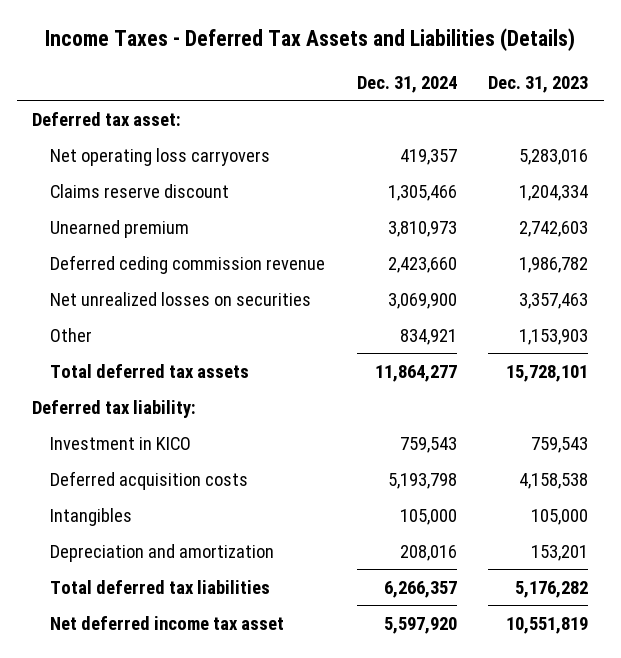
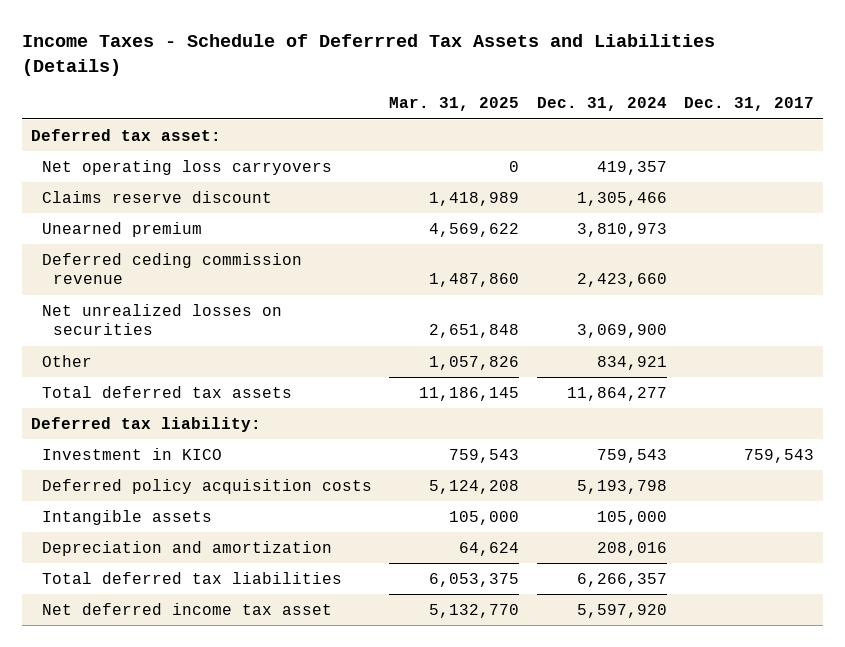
[45,27,576,51] Income Taxes - Deferred Tax Assets and Liabilities (Details) -> [22,33,716,76] Income Taxes - Schedule of Deferrred Tax Assets and Liabilities (Details)
[488,75,589,93] Dec. 31, 2023 -> none
none -> [389,97,520,112] Mar. 31, 2025
none -> [684,97,815,112] Dec. 31, 2017
[50,470,249,490] Deferred acquisition costs -> [42,478,373,494] Deferred policy acquisition costs
[50,507,133,526] Intangibles -> [42,509,213,525] Intangible assets

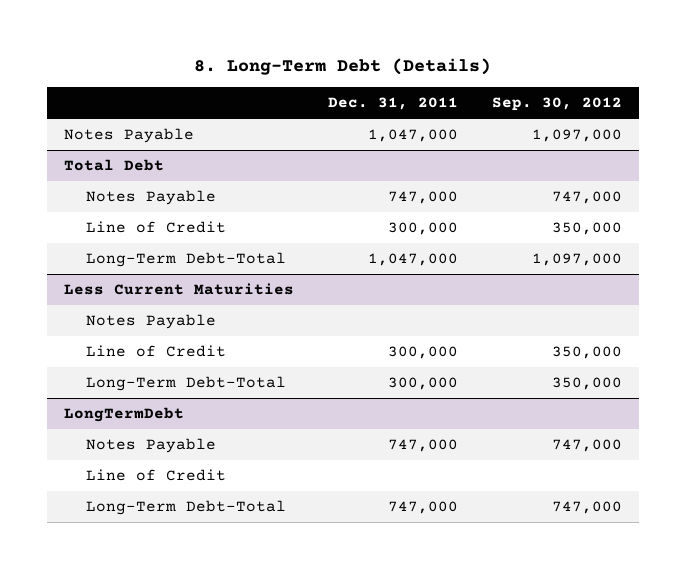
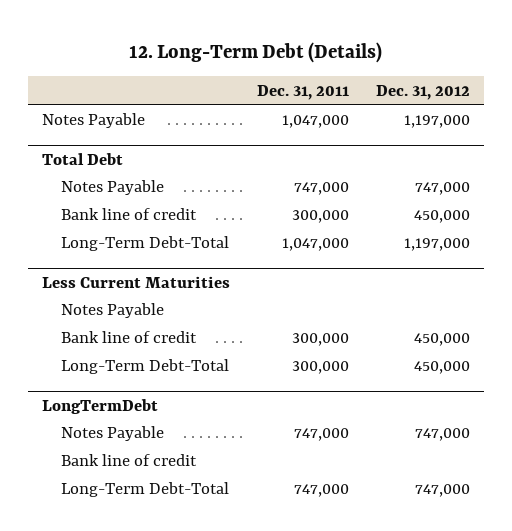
[193,58,491,76] 8. Long-Term Debt (Details) -> [129,41,383,63] 12. Long-Term Debt (Details)
[491,97,622,112] Sep. 30, 2012 -> none
none -> [376,84,471,100] Dec. 31, 2012
[86,220,227,233] Line of Credit -> [61,208,198,221] Bank line of credit
[86,344,227,357] Line of Credit -> [61,331,198,344] Bank line of credit
[86,468,227,481] Line of Credit -> [61,454,198,467] Bank line of credit

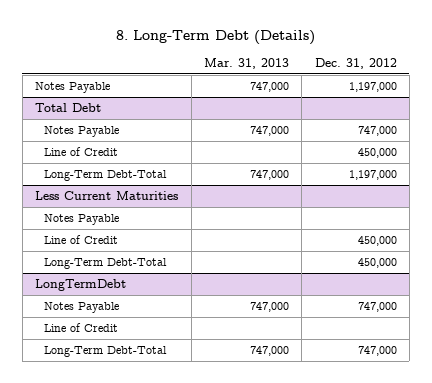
[129,41,383,63] 12. Long-Term Debt (Details) -> [115,30,315,46] 8. Long-Term Debt (Details)
[257,84,350,100] Dec. 31, 2011 -> none
none -> [203,58,289,70] Mar. 31, 2013
[61,208,198,221] Bank line of credit -> [43,146,118,156] Line of Credit
[61,331,198,344] Bank line of credit -> [43,234,118,244] Line of Credit
[61,454,198,467] Bank line of credit -> [43,322,118,332] Line of Credit

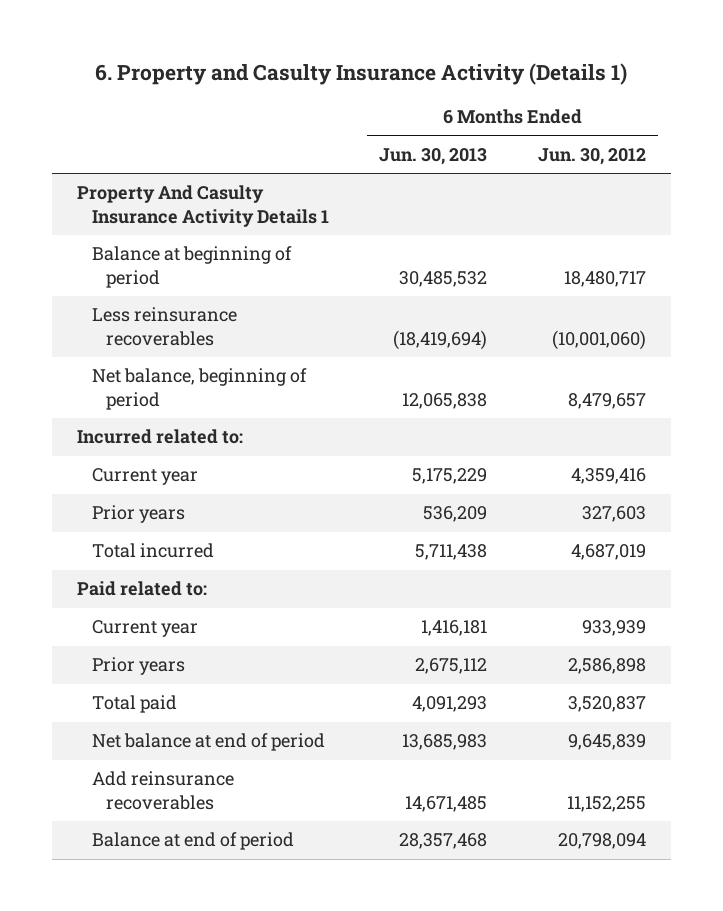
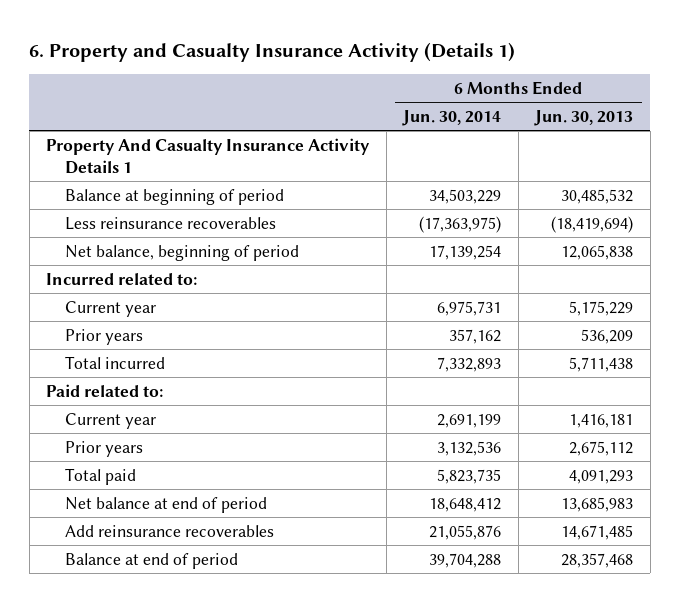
[95,62,628,85] 6. Property and Casulty Insurance Activity (Details 1) -> [29,41,516,62] 6. Property and Casualty Insurance Activity (Details 1)
[537,148,646,166] Jun. 30, 2012 -> none
none -> [402,110,502,127] Jun. 30, 2014
[76,185,329,227] Property And Casulty Insurance Activity Details 1 -> [46,137,371,174] Property And Casualty Insurance Activity Details 1

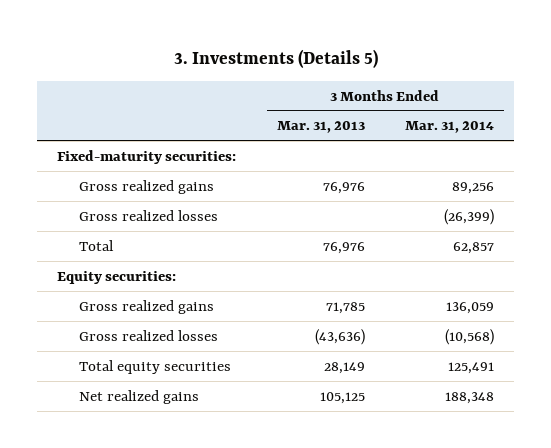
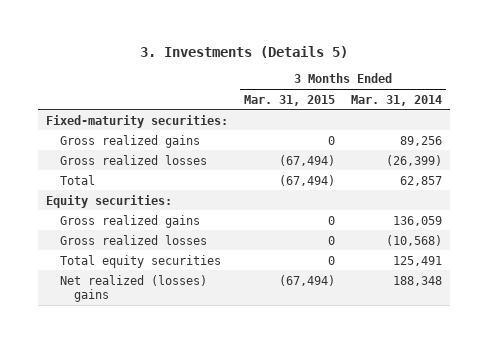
[276,121,365,134] Mar. 31, 2013 -> none
none -> [243,94,335,106] Mar. 31, 2015
[78,389,199,404] Net realized gains -> [60,274,208,303] Net realized (losses) gains

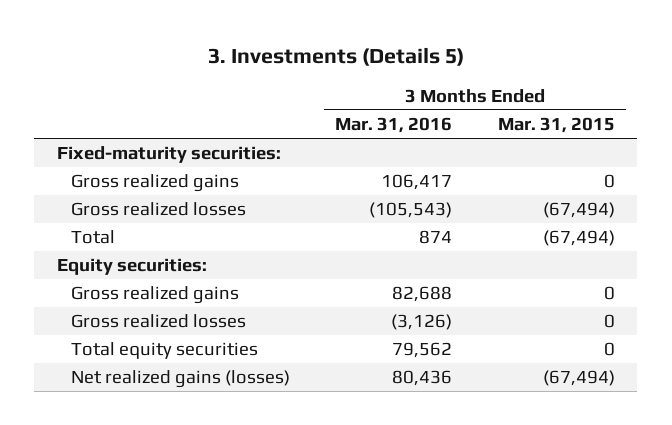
[350,94,442,106] Mar. 31, 2014 -> none
none -> [335,117,453,134] Mar. 31, 2016
[60,274,208,303] Net realized (losses) gains -> [70,370,290,389] Net realized gains (losses)

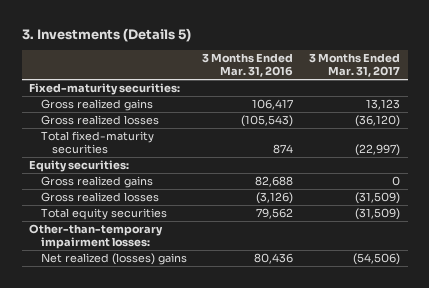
[497,117,615,134] Mar. 31, 2015 -> none
none -> [308,53,400,78] 3 Months Ended Mar. 31, 2017
[70,230,115,245] Total -> [40,131,154,155] Total fixed-maturity securities
none -> [29,224,164,250] Other-than-temporary impairment losses:
[70,370,290,389] Net realized gains (losses) -> [40,253,187,266] Net realized (losses) gains

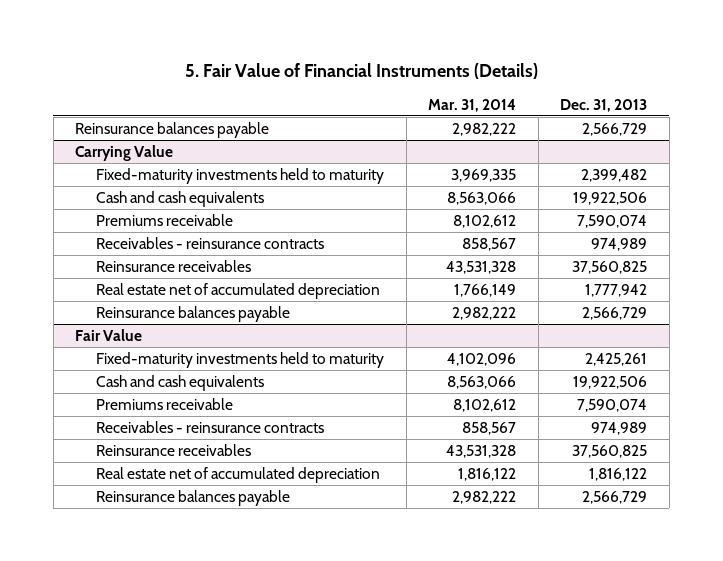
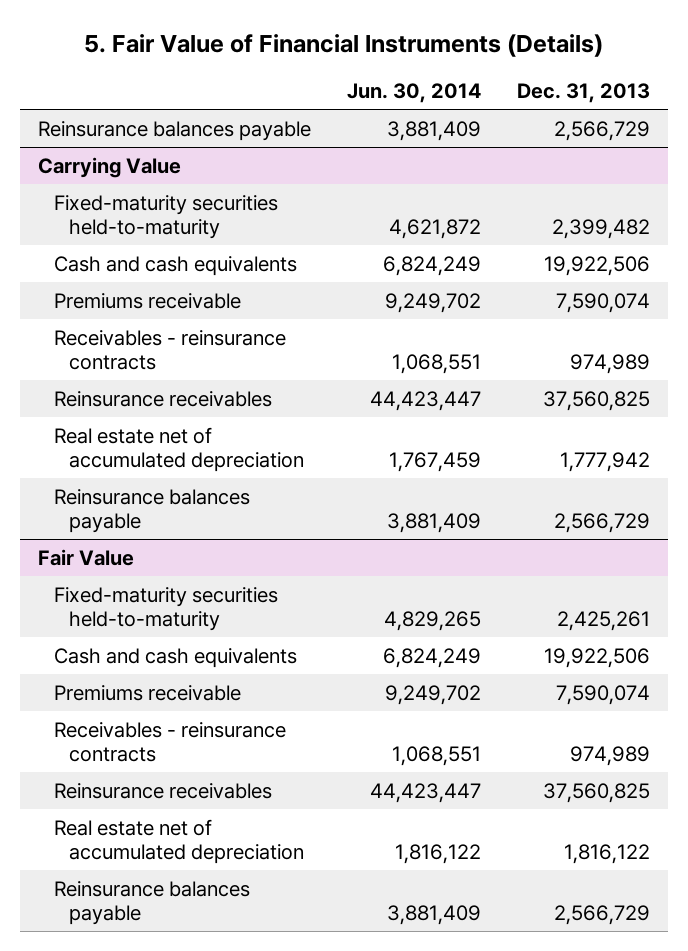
[428,98,517,112] Mar. 31, 2014 -> none
none -> [346,83,481,104] Jun. 30, 2014
[96,167,385,184] Fixed-maturity investments held to maturity -> [53,194,278,240] Fixed-maturity securities held-to-maturity
[96,351,385,368] Fixed-maturity investments held to maturity -> [53,586,278,632] Fixed-maturity securities held-to-maturity

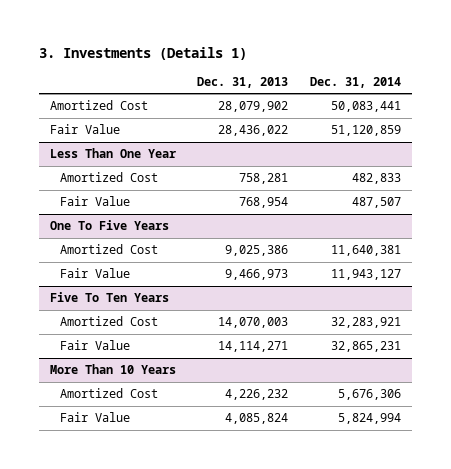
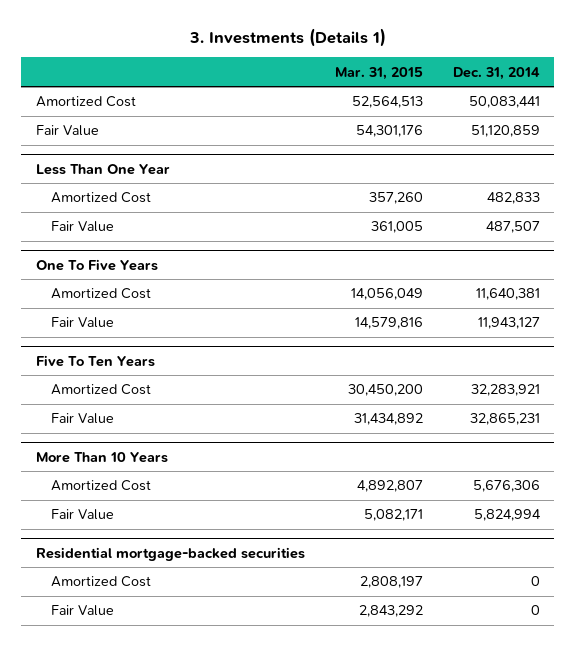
[197,76,289,88] Dec. 31, 2013 -> none
none -> [334,66,423,80] Mar. 31, 2015
none -> [35,546,305,561] Residential mortgage-backed securities
none -> [51,576,152,588] Amortized Cost
none -> [51,605,115,617] Fair Value

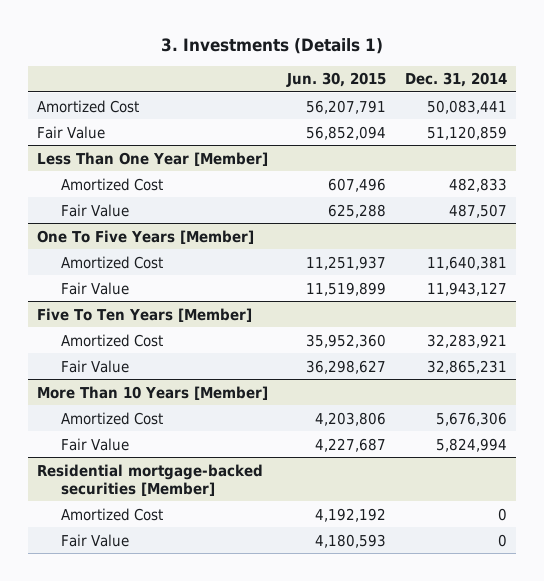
[334,66,423,80] Mar. 31, 2015 -> none
none -> [286,72,387,88] Jun. 30, 2015
[35,163,170,175] Less Than One Year -> [37,151,269,166] Less Than One Year [Member]
[35,258,158,271] One To Five Years -> [37,229,255,244] One To Five Years [Member]
[35,354,155,367] Five To Ten Years -> [37,307,253,322] Five To Ten Years [Member]
[35,451,168,463] More Than 10 Years -> [37,385,269,400] More Than 10 Years [Member]
[35,546,305,561] Residential mortgage-backed securities -> [37,463,264,496] Residential mortgage-backed securities [Member]

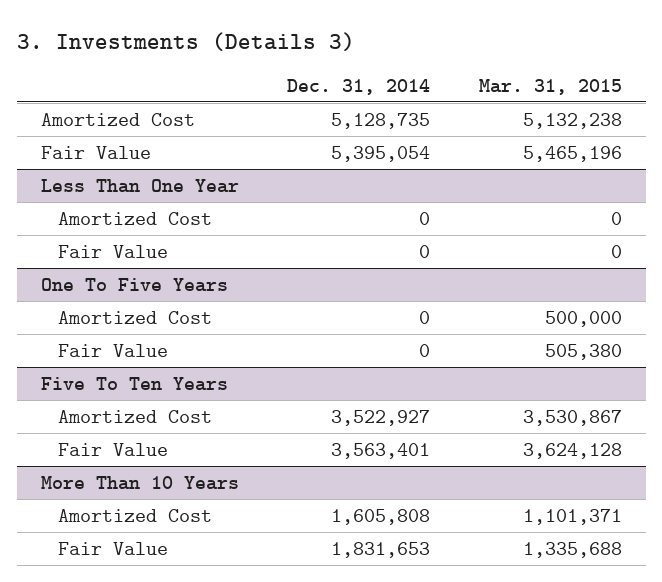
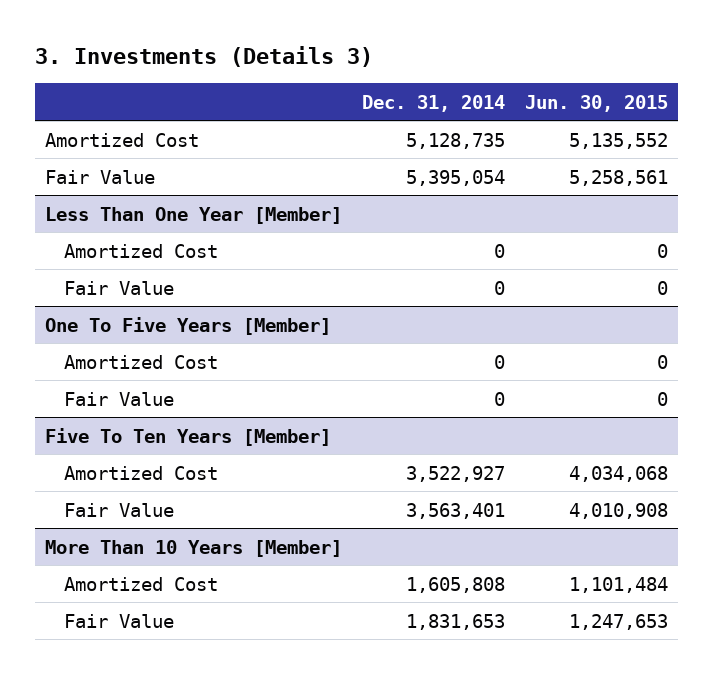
[478,78,622,95] Mar. 31, 2015 -> none
none -> [525,94,669,112] Jun. 30, 2015
[40,178,239,193] Less Than One Year -> [44,206,342,224] Less Than One Year [Member]
[40,277,228,292] One To Five Years -> [44,316,331,335] One To Five Years [Member]
[40,376,228,391] Five To Ten Years -> [44,427,331,446] Five To Ten Years [Member]
[40,475,239,490] More Than 10 Years -> [44,539,342,557] More Than 10 Years [Member]

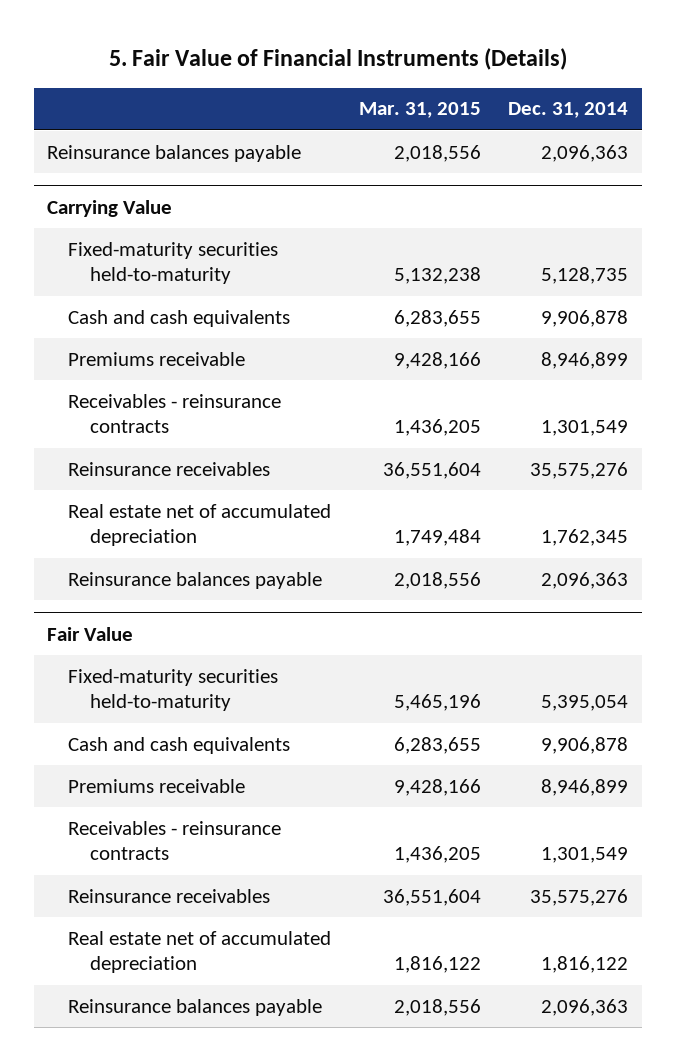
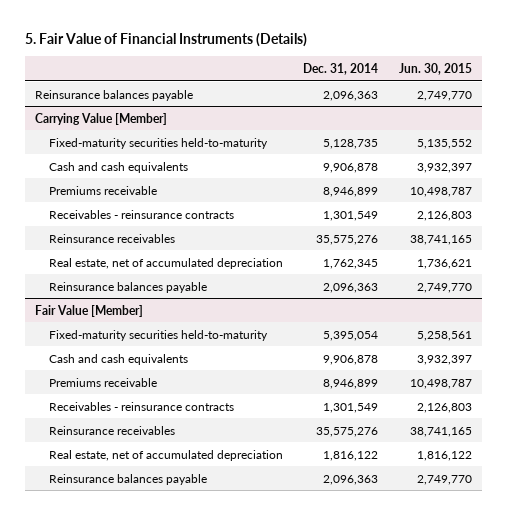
[358,102,481,119] Mar. 31, 2015 -> none
none -> [398,62,472,75] Jun. 30, 2015
[47,199,173,217] Carrying Value -> [35,112,168,125] Carrying Value [Member]
[68,503,332,547] Real estate net of accumulated depreciation -> [48,257,283,269] Real estate, net of accumulated depreciation
[47,626,134,641] Fair Value -> [35,304,144,317] Fair Value [Member]
[68,930,332,974] Real estate net of accumulated depreciation -> [48,449,283,461] Real estate, net of accumulated depreciation

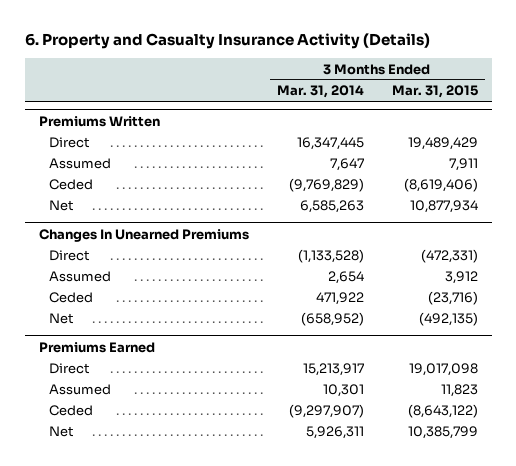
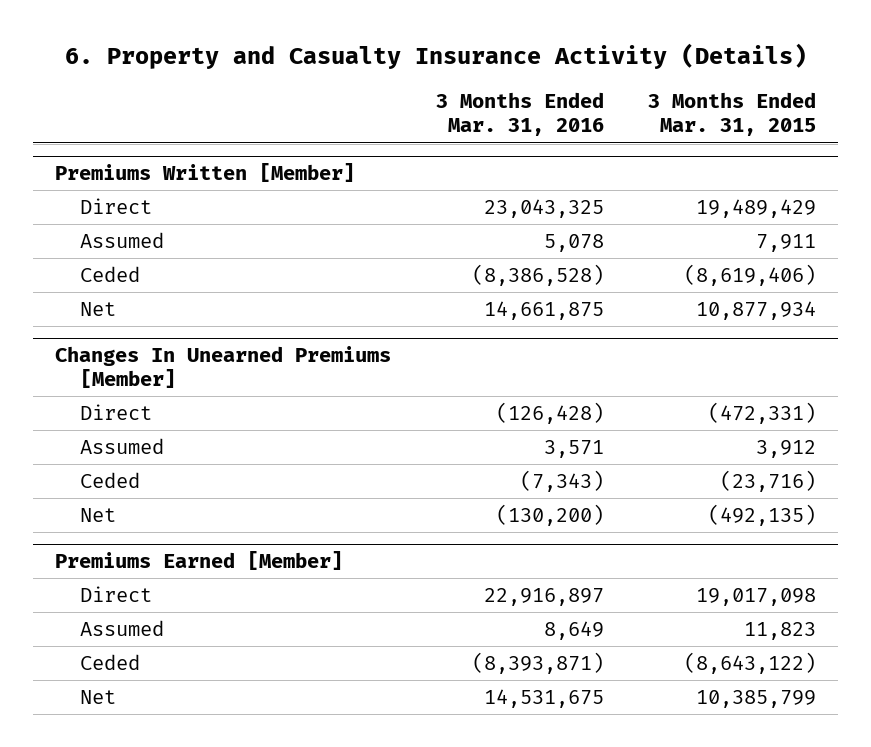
[276,85,364,99] Mar. 31, 2014 -> none
none -> [435,92,604,137] 3 Months Ended Mar. 31, 2016
[38,115,160,127] Premiums Written -> [55,163,356,183] Premiums Written [Member]
[38,228,249,242] Changes In Unearned Premiums -> [55,346,392,389] Changes In Unearned Premiums [Member]
[38,341,155,353] Premiums Earned -> [55,551,344,571] Premiums Earned [Member]

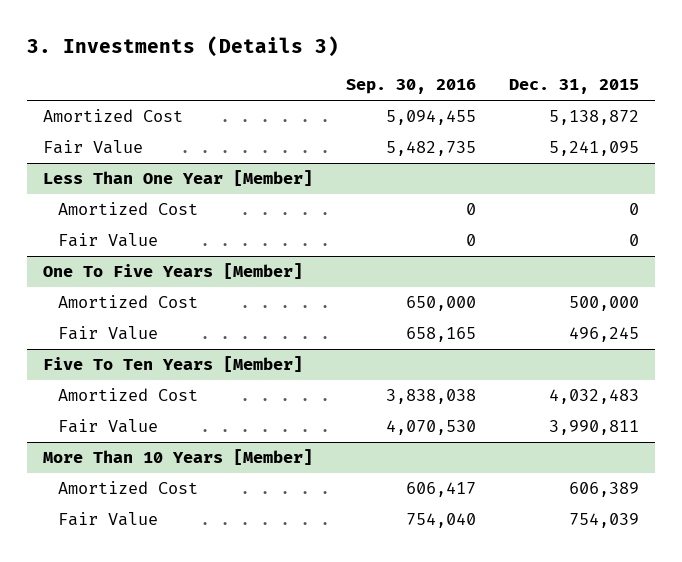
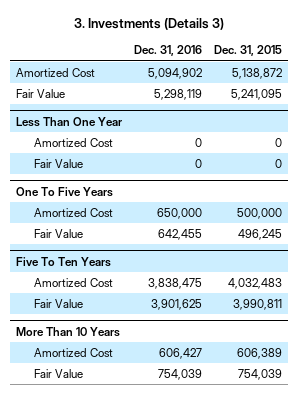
[345,79,476,95] Sep. 30, 2016 -> none
none -> [133,45,202,57] Dec. 31, 2016
[43,170,314,187] Less Than One Year [Member] -> [16,116,123,127] Less Than One Year
[43,263,304,280] One To Five Years [Member] -> [16,186,114,197] One To Five Years
[43,356,304,373] Five To Ten Years [Member] -> [16,256,112,267] Five To Ten Years
[43,449,314,466] More Than 10 Years [Member] -> [16,326,121,337] More Than 10 Years

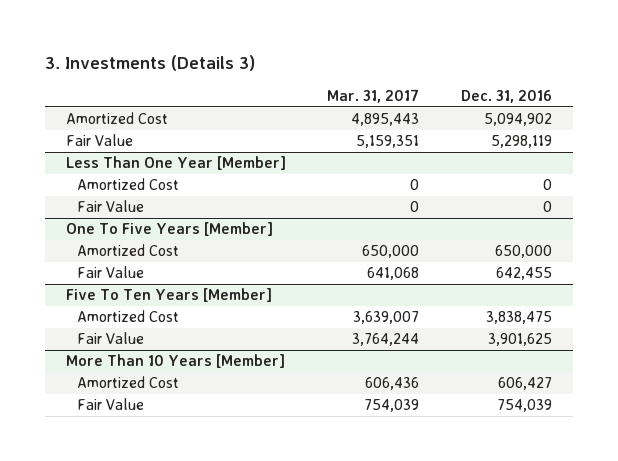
[213,45,282,57] Dec. 31, 2015 -> none
none -> [327,89,420,104] Mar. 31, 2017
[16,116,123,127] Less Than One Year -> [65,156,286,171] Less Than One Year [Member]
[16,186,114,197] One To Five Years -> [65,222,273,237] One To Five Years [Member]
[16,256,112,267] Five To Ten Years -> [65,288,272,303] Five To Ten Years [Member]
[16,326,121,337] More Than 10 Years -> [65,354,285,369] More Than 10 Years [Member]

